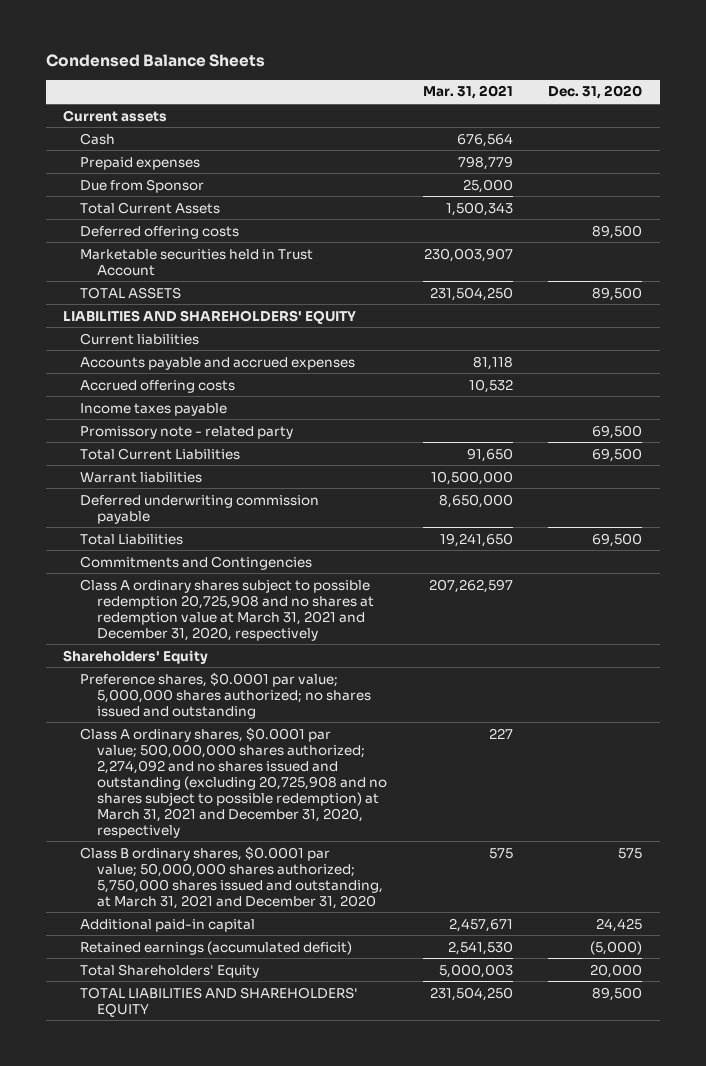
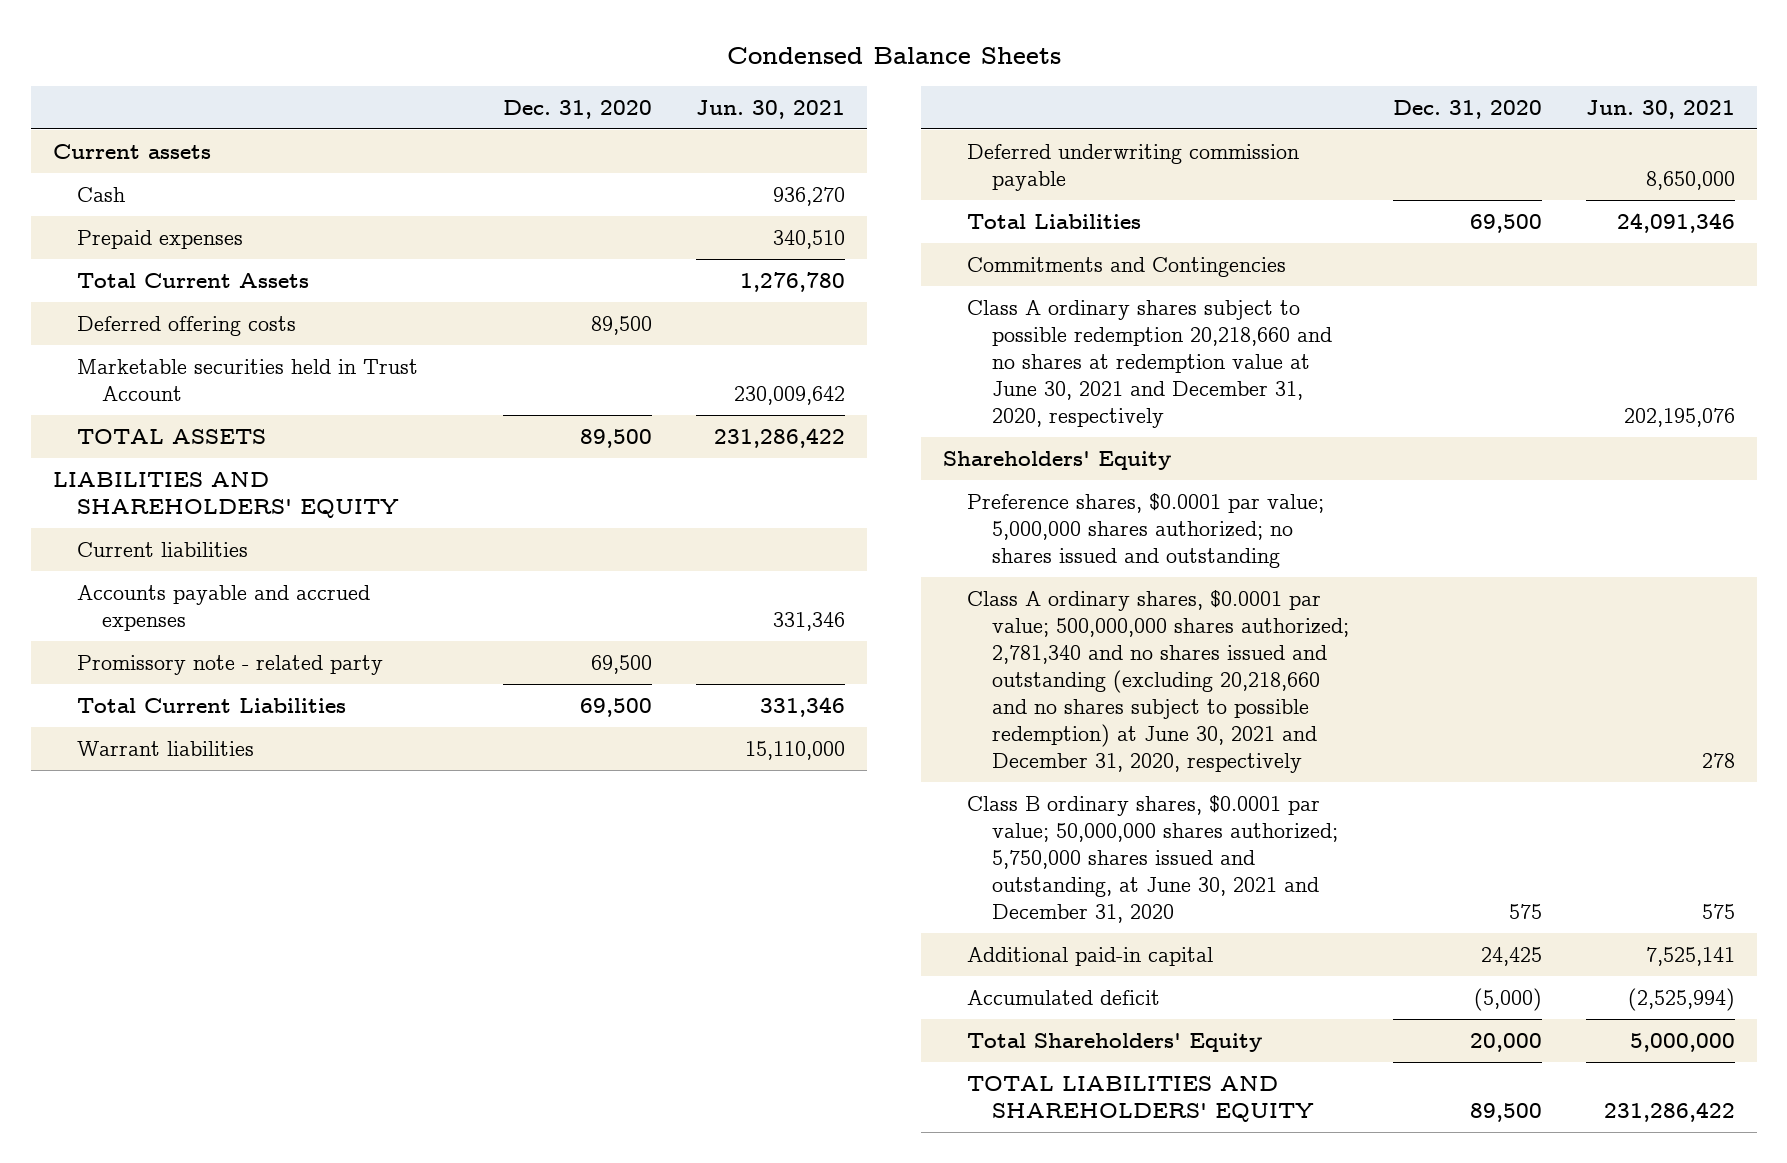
[422,85,513,100] Mar. 31, 2021 -> none
none -> [695,99,845,119] Jun. 30, 2021
[80,178,205,193] Due from Sponsor -> none
[80,379,236,393] Accrued offering costs -> none
[80,402,228,416] Income taxes payable -> none
[80,578,375,641] Class A ordinary shares subject to possible redemption 20,725,908 and no shares at redemption value at March 31, 2021 and December 31, 2020, respectively -> [967,300,1332,428] Class A ordinary shares subject to possible redemption 20,218,660 and no shares at redemption value at June 30, 2021 and December 31, 2020, respectively
[80,726,388,838] Class A ordinary shares, $0.0001 par value; 500,000,000 shares authorized; 2,274,092 and no shares issued and outstanding (excluding 20,725,908 and no shares subject to possible redemption) at March 31, 2021 and December 31, 2020, respectively -> [967,590,1349,773] Class A ordinary shares, $0.0001 par value; 500,000,000 shares authorized; 2,781,340 and no shares issued and outstanding (excluding 20,218,660 and no shares subject to possible redemption) at June 30, 2021 and December 31, 2020, respectively
[80,845,384,909] Class B ordinary shares, $0.0001 par value; 50,000,000 shares authorized; 5,750,000 shares issued and outstanding, at March 31, 2021 and December 31, 2020 -> [967,795,1338,923] Class B ordinary shares, $0.0001 par value; 50,000,000 shares authorized; 5,750,000 shares issued and outstanding, at June 30, 2021 and December 31, 2020
[80,940,353,955] Retained earnings (accumulated deficit) -> [967,990,1161,1006] Accumulated deficit

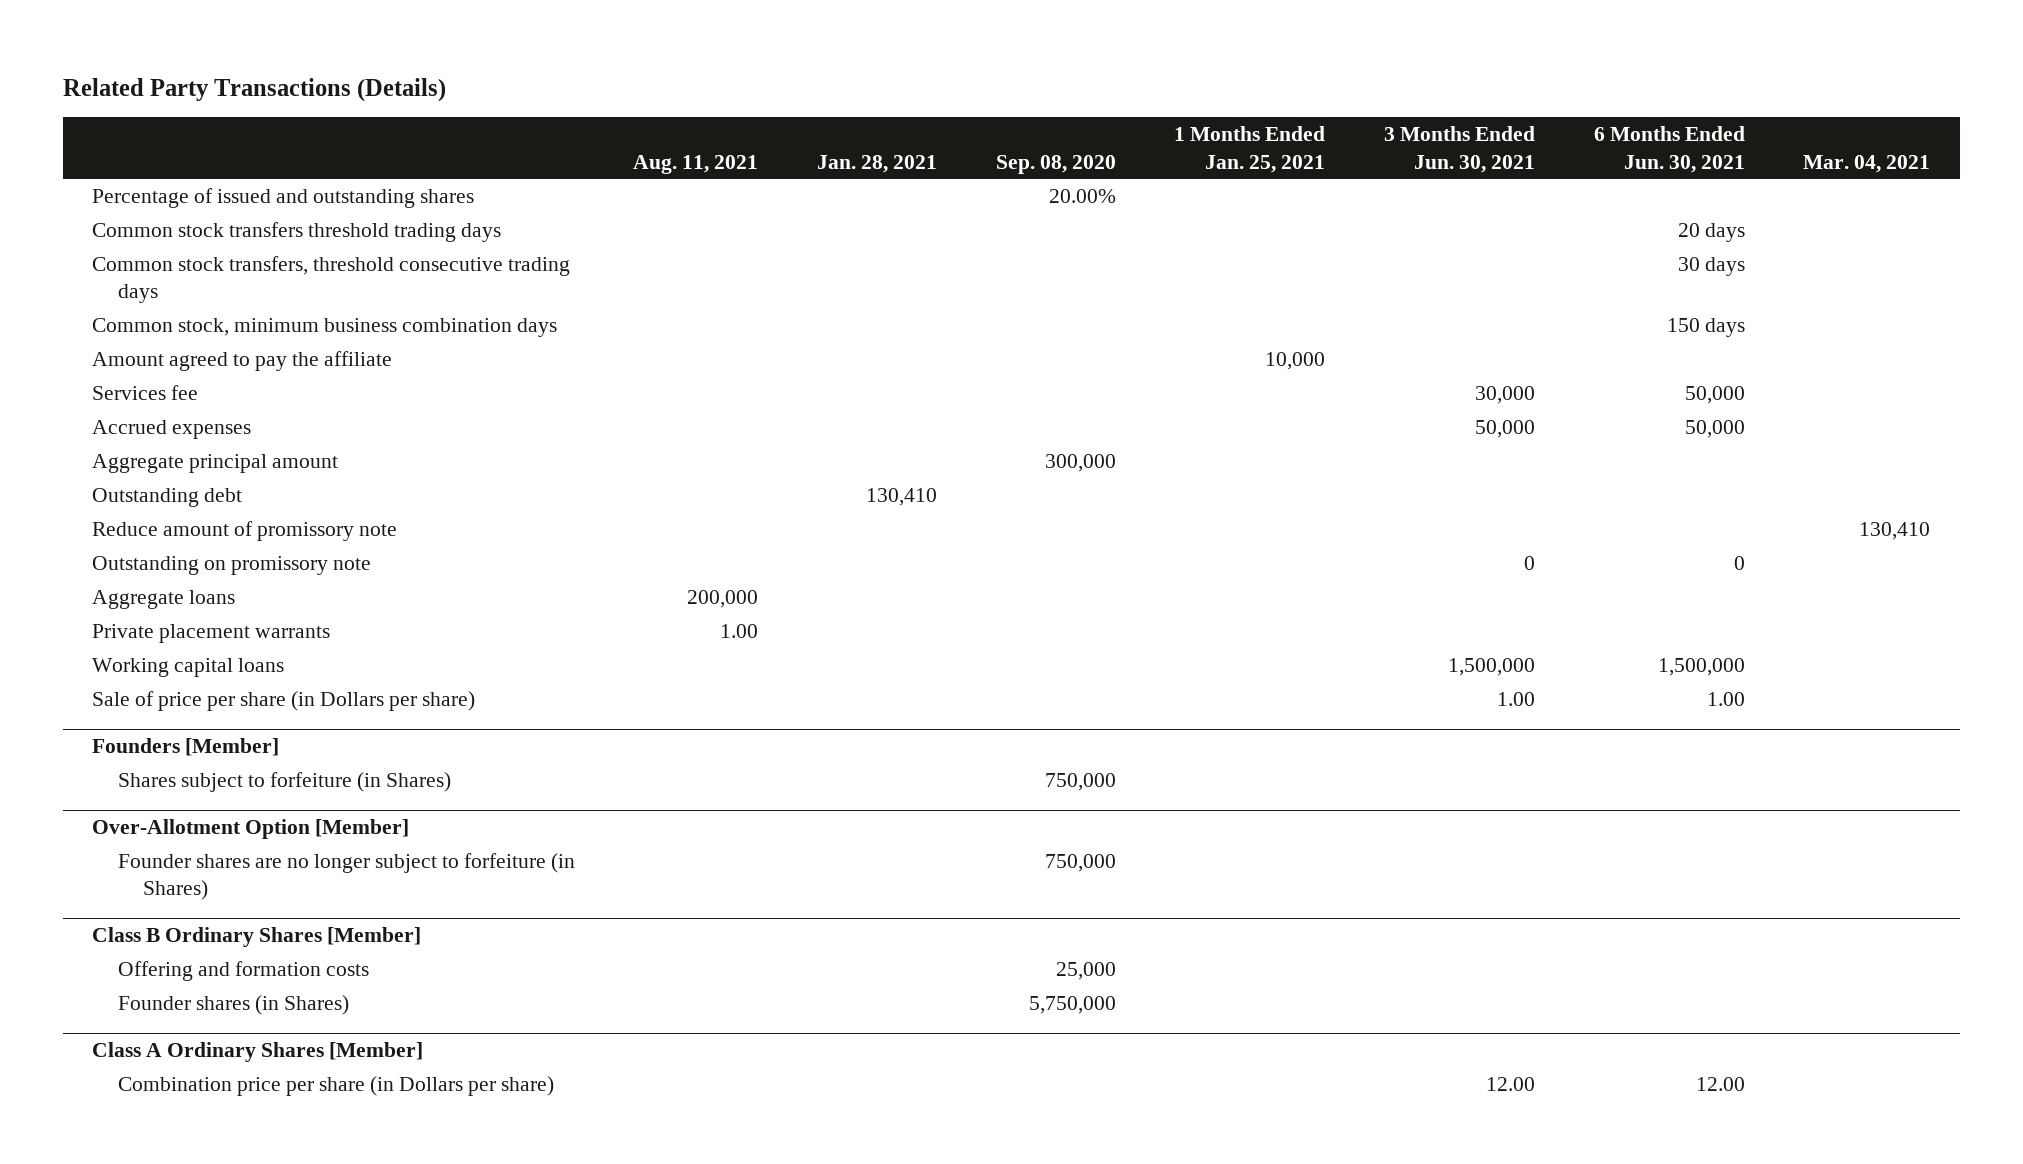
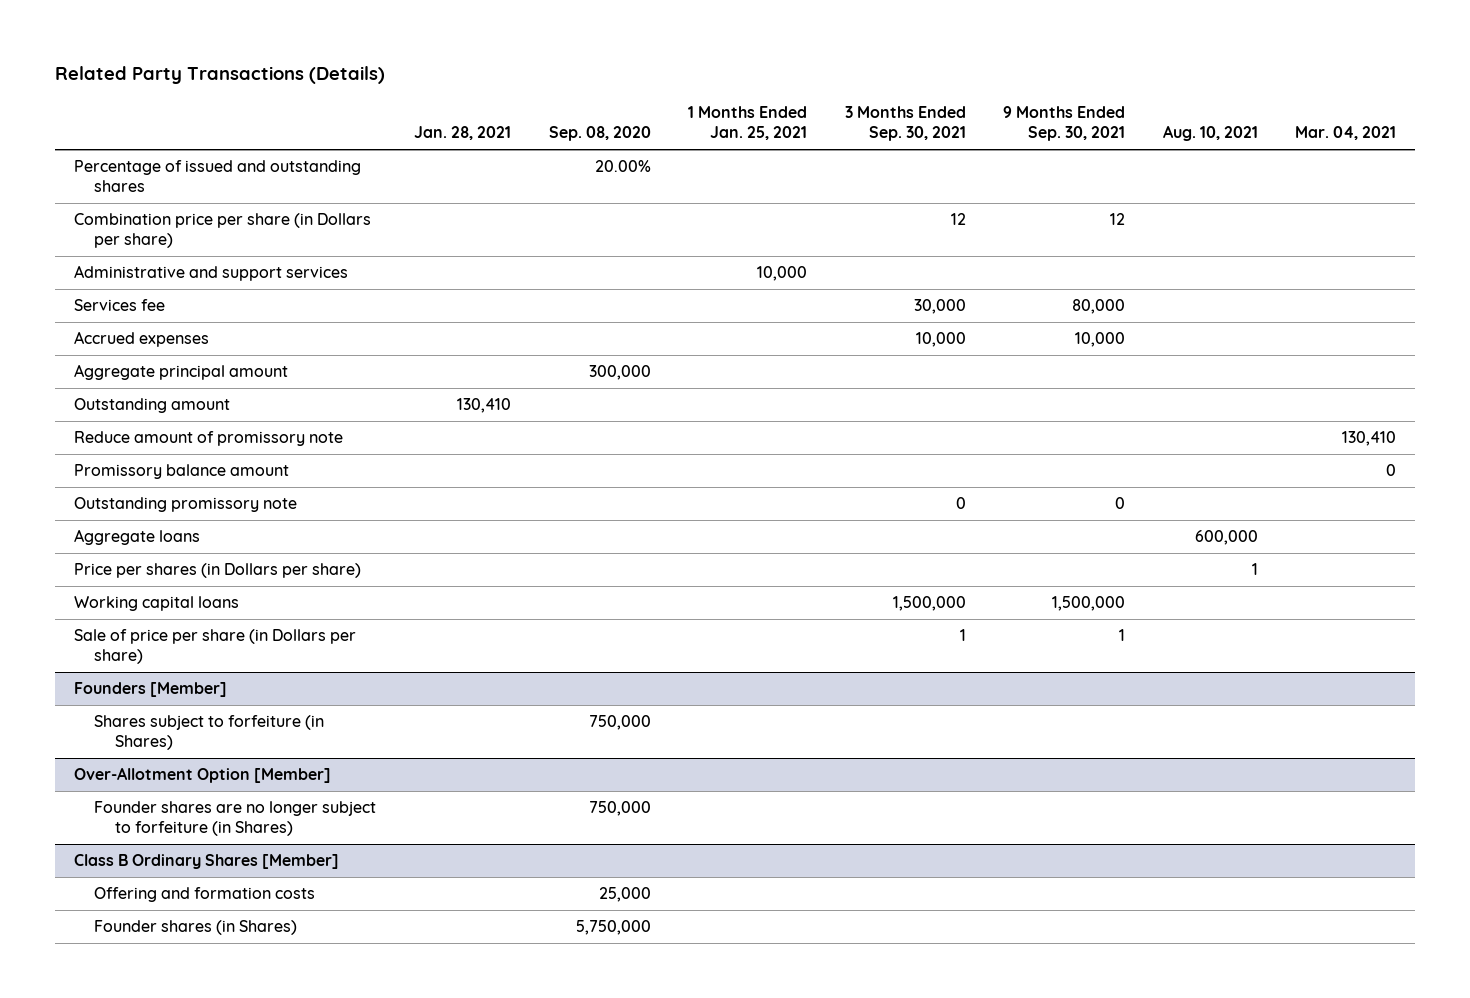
[633,154,759,174] Aug. 11, 2021 -> none
[1383,126,1535,173] 3 Months Ended Jun. 30, 2021 -> none
[1593,126,1745,173] 6 Months Ended Jun. 30, 2021 -> none
none -> [844,106,966,142] 3 Months Ended Sep. 30, 2021
none -> [1003,106,1126,142] 9 Months Ended Sep. 30, 2021
none -> [1162,125,1258,142] Aug. 10, 2021
[92,221,502,242] Common stock transfers threshold trading days -> none
[92,255,571,304] Common stock transfers, threshold consecutive trading days -> none
[92,317,558,337] Common stock, minimum business combination days -> none
none -> [74,212,372,249] Combination price per share (in Dollars per share)
[92,350,393,371] Amount agreed to pay the affiliate -> [74,264,349,281] Administrative and support services
[92,487,243,507] Outstanding debt -> [74,397,231,413] Outstanding amount
none -> [74,463,290,479] Promissory balance amount
[92,555,372,575] Outstanding on promissory note -> [74,496,298,512] Outstanding promissory note
[92,623,331,643] Private placement warrants -> none
none -> [74,562,362,578] Price per shares (in Dollars per share)
[92,1042,424,1063] Class A Ordinary Shares [Member] -> none
[117,1075,554,1096] Combination price per share (in Dollars per share) -> none

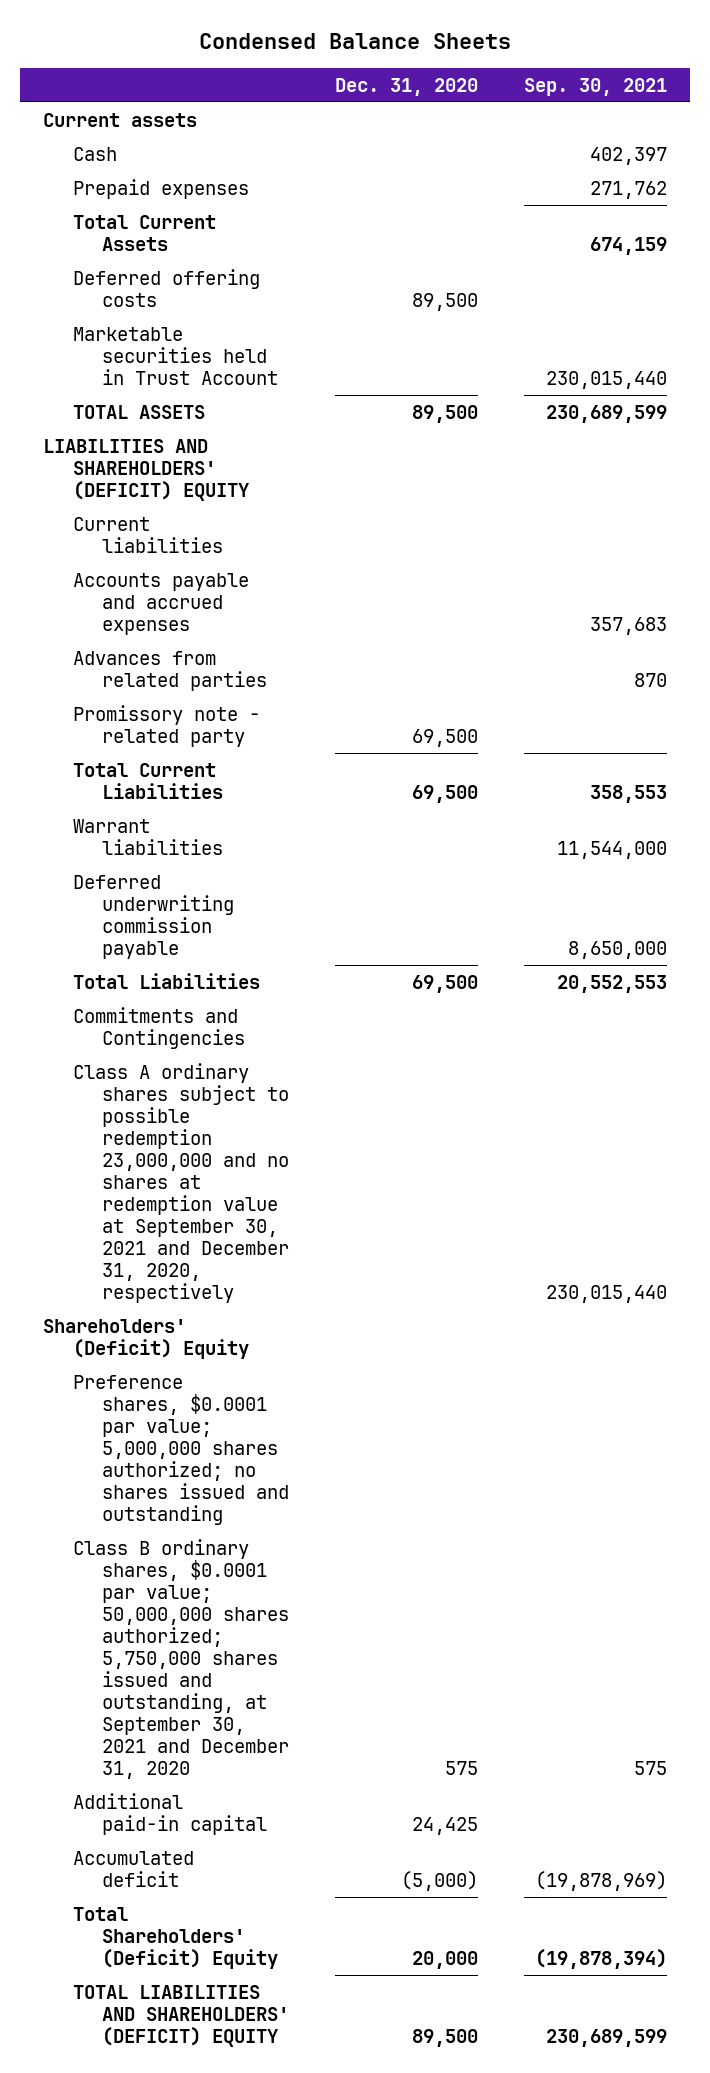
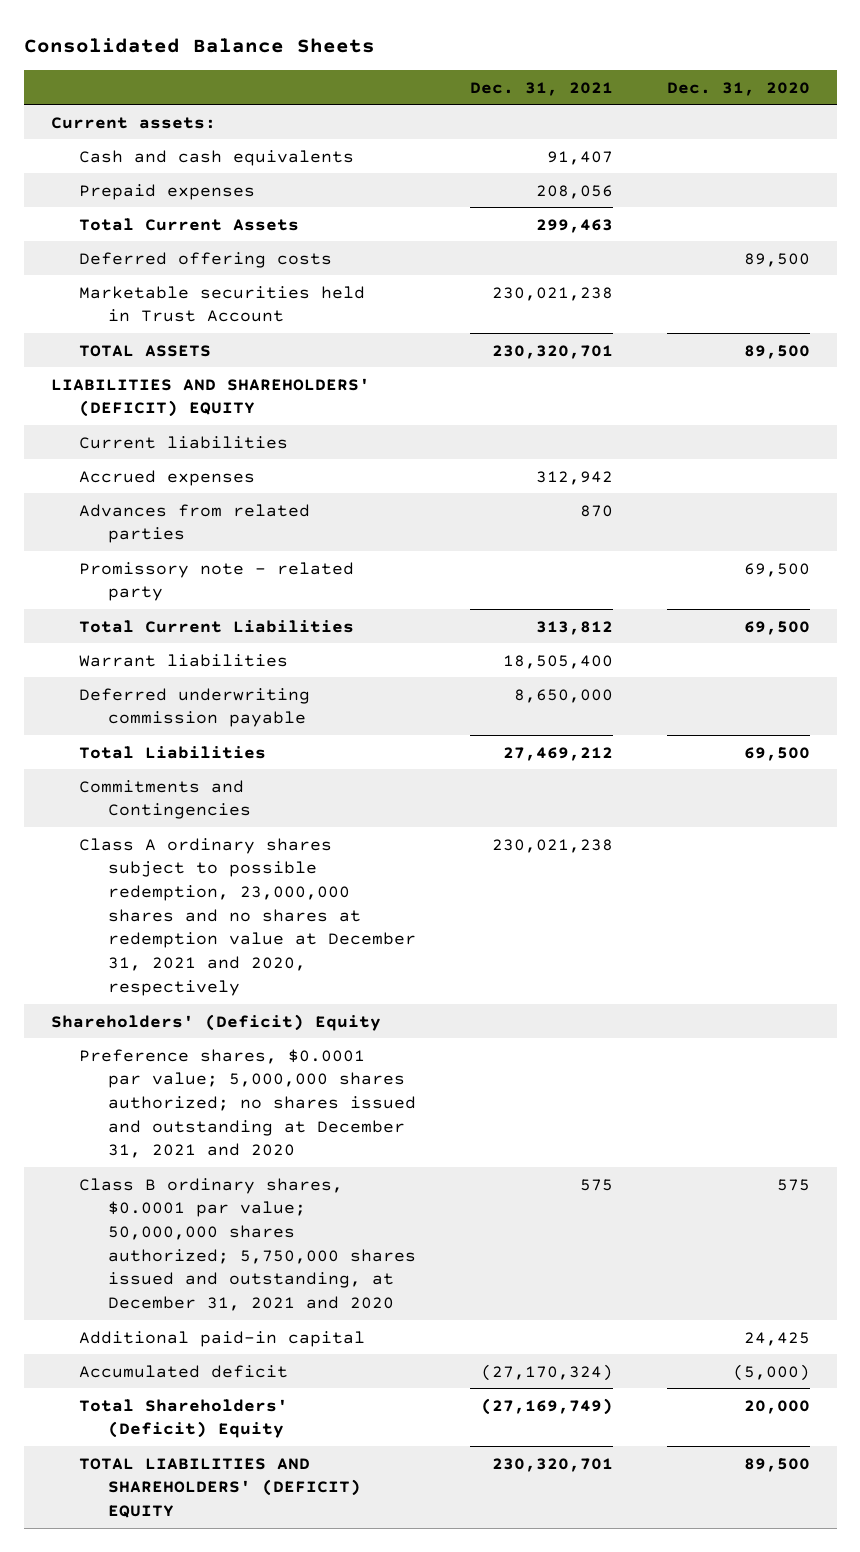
[198,33,511,50] Condensed Balance Sheets -> [23,37,375,53] Consolidated Balance Sheets
[523,77,667,96] Sep. 30, 2021 -> none
none -> [469,81,613,96] Dec. 31, 2021
[42,112,197,127] Current assets -> [50,116,216,129] Current assets:
[72,146,117,161] Cash -> [79,149,355,166] Cash and cash equivalents
[72,572,249,635] Accounts payable and accrued expenses -> [79,469,256,486] Accrued expenses
[72,1062,290,1304] Class A ordinary shares subject to possible redemption 23,000,000 and no shares at redemption value at September 30, 2021 and December 31, 2020, respectively -> [79,837,416,996] Class A ordinary shares subject to possible redemption, 23,000,000 shares and no shares at redemption value at December 31, 2021 and 2020, respectively
[72,1374,290,1526] Preference shares, $0.0001 par value; 5,000,000 shares authorized; no shares issued and outstanding -> [79,1048,416,1159] Preference shares, $0.0001 par value; 5,000,000 shares authorized; no shares issued and outstanding at December 31, 2021 and 2020
[72,1538,290,1780] Class B ordinary shares, $0.0001 par value; 50,000,000 shares authorized; 5,750,000 shares issued and outstanding, at September 30, 2021 and December 31, 2020 -> [79,1177,416,1312] Class B ordinary shares, $0.0001 par value; 50,000,000 shares authorized; 5,750,000 shares issued and outstanding, at December 31, 2021 and 2020

